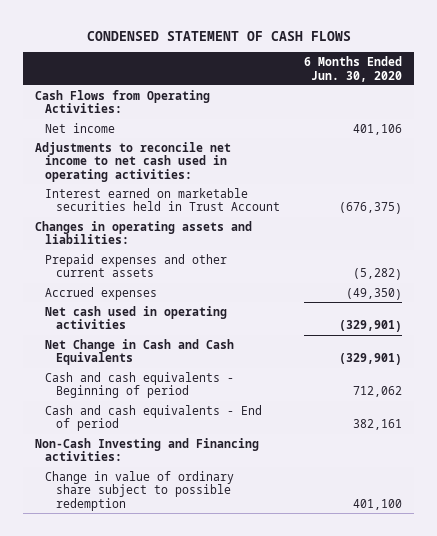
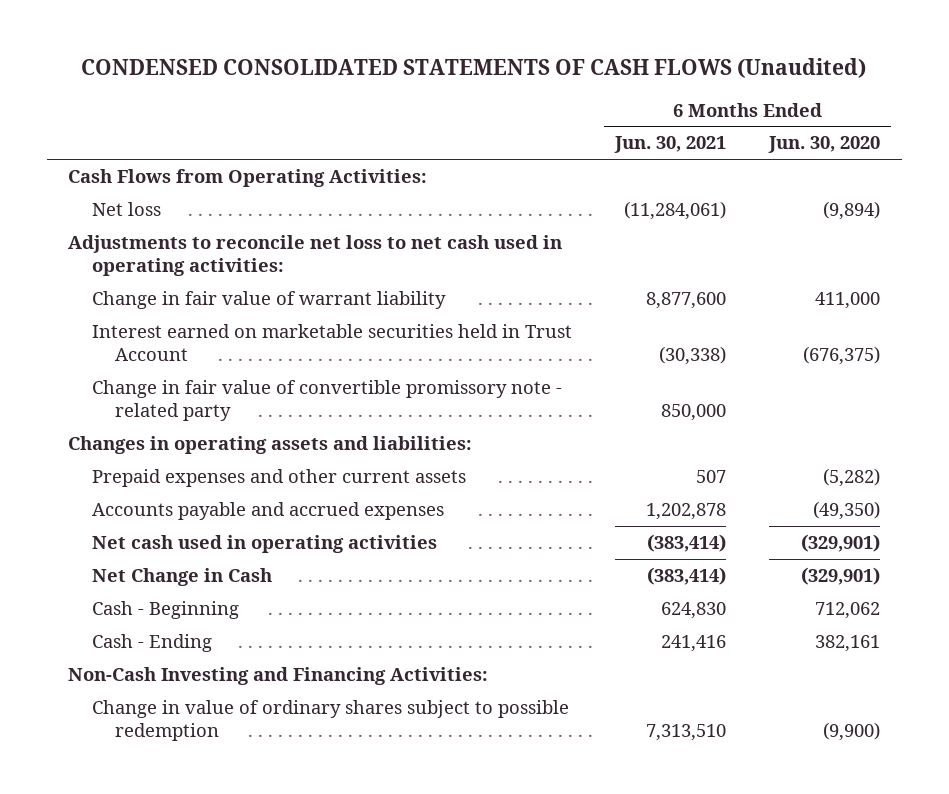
[86,30,351,41] CONDENSED STATEMENT OF CASH FLOWS -> [81,58,867,79] CONDENSED CONSOLIDATED STATEMENTS OF CASH FLOWS (Unaudited)
none -> [614,136,727,154] Jun. 30, 2021
[45,122,116,133] Net income -> [91,201,161,216] Net loss
[353,123,403,135] 401,106 -> [823,200,881,220] (9,894)
[35,141,232,182] Adjustments to reconcile net income to net cash used in operating activities: -> [68,234,563,277] Adjustments to reconcile net loss to net cash used in operating activities:
none -> [91,290,446,309] Change in fair value of warrant liability
none -> [91,379,562,422] Change in fair value of convertible promissory note - related party
[45,286,158,300] Accrued expenses -> [91,501,444,520] Accounts payable and accrued expenses
[45,338,235,366] Net Change in Cash and Cash Equivalents -> [91,567,272,586] Net Change in Cash
[45,371,235,399] Cash and cash equivalents - Beginning of period -> [91,600,239,619] Cash - Beginning
[45,404,263,432] Cash and cash equivalents - End of period -> [91,633,212,652] Cash - Ending
[35,437,260,462] Non-Cash Investing and Financing activities: -> [68,666,489,685] Non-Cash Investing and Financing Activities:
[45,470,235,511] Change in value of ordinary share subject to possible redemption -> [91,699,569,742] Change in value of ordinary shares subject to possible redemption
[353,498,403,510] 401,100 -> [823,722,881,742] (9,900)

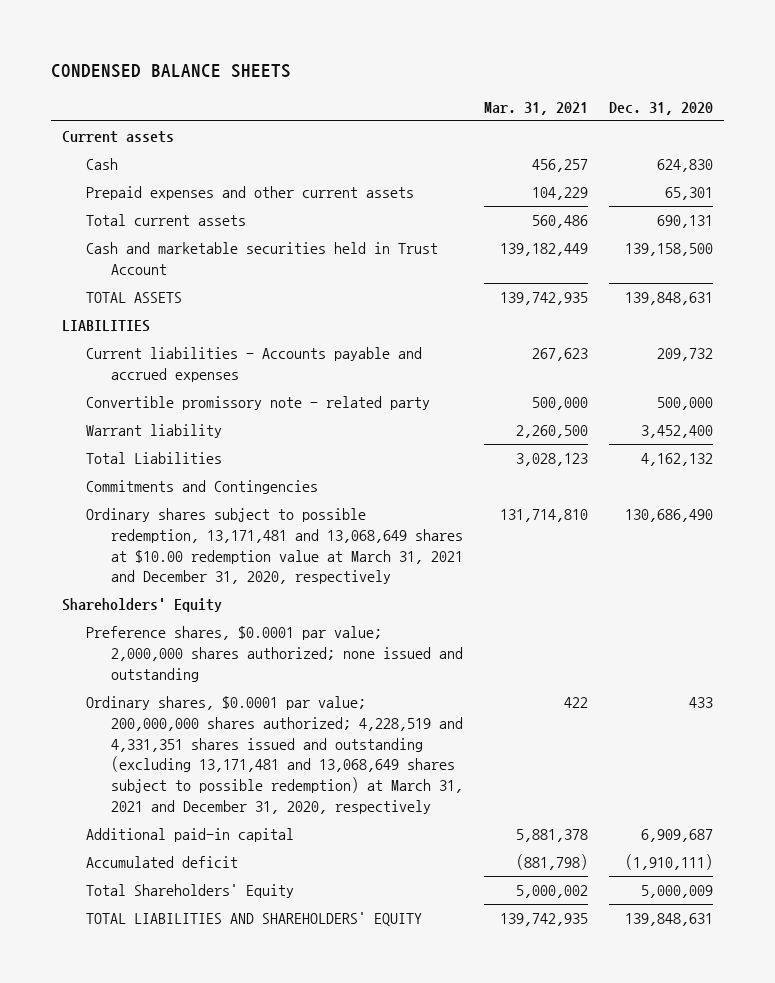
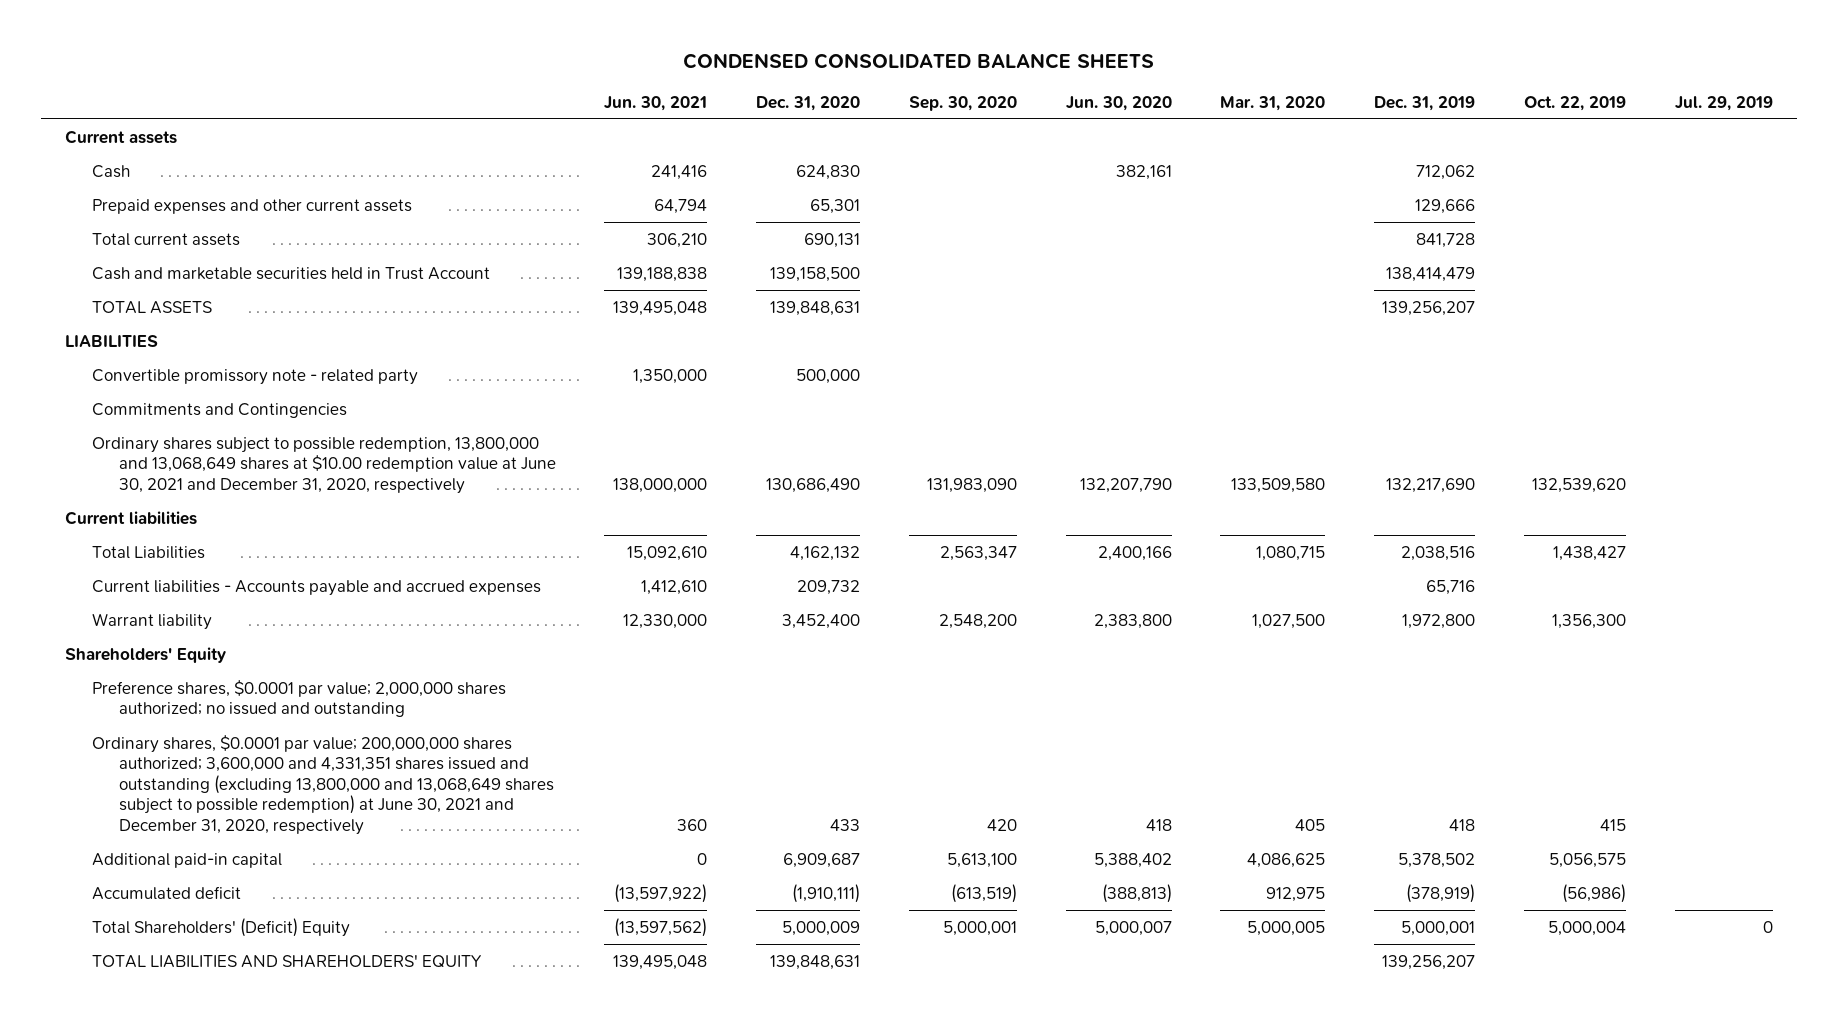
[51,64,292,79] CONDENSED BALANCE SHEETS -> [683,52,1155,69] CONDENSED CONSOLIDATED BALANCE SHEETS
[484,101,589,115] Mar. 31, 2021 -> none
none -> [604,95,708,111] Jun. 30, 2021
none -> [908,95,1017,111] Sep. 30, 2020
none -> [1065,95,1172,111] Jun. 30, 2020
none -> [1220,95,1326,111] Mar. 31, 2020
none -> [1374,95,1476,111] Dec. 31, 2019
none -> [1523,95,1626,111] Oct. 22, 2019
none -> [1674,95,1773,111] Jul. 29, 2019
[86,508,463,585] Ordinary shares subject to possible redemption, 13,171,481 and 13,068,649 shares at $10.00 redemption value at March 31, 2021 and December 31, 2020, respectively -> [92,436,556,494] Ordinary shares subject to possible redemption, 13,800,000 and 13,068,649 shares at $10.00 redemption value at June 30, 2021 and December 31, 2020, respectively
none -> [65,510,198,525] Current liabilities
[86,452,223,465] Total Liabilities -> [92,545,206,559] Total Liabilities
[86,347,423,382] Current liabilities - Accounts payable and accrued expenses -> [92,579,542,596] Current liabilities - Accounts payable and accrued expenses
[86,424,223,439] Warrant liability -> [92,612,213,630] Warrant liability
[86,626,463,682] Preference shares, $0.0001 par value; 2,000,000 shares authorized; none issued and outstanding -> [92,679,507,718] Preference shares, $0.0001 par value; 2,000,000 shares authorized; no issued and outstanding
[86,696,463,814] Ordinary shares, $0.0001 par value; 200,000,000 shares authorized; 4,228,519 and 4,331,351 shares issued and outstanding (excluding 13,171,481 and 13,068,649 shares subject to possible redemption) at March 31, 2021 and December 31, 2020, respectively -> [92,734,554,835] Ordinary shares, $0.0001 par value; 200,000,000 shares authorized; 3,600,000 and 4,331,351 shares issued and outstanding (excluding 13,800,000 and 13,068,649 shares subject to possible redemption) at June 30, 2021 and December 31, 2020, respectively
[86,884,295,899] Total Shareholders' Equity -> [92,917,351,937] Total Shareholders' (Deficit) Equity

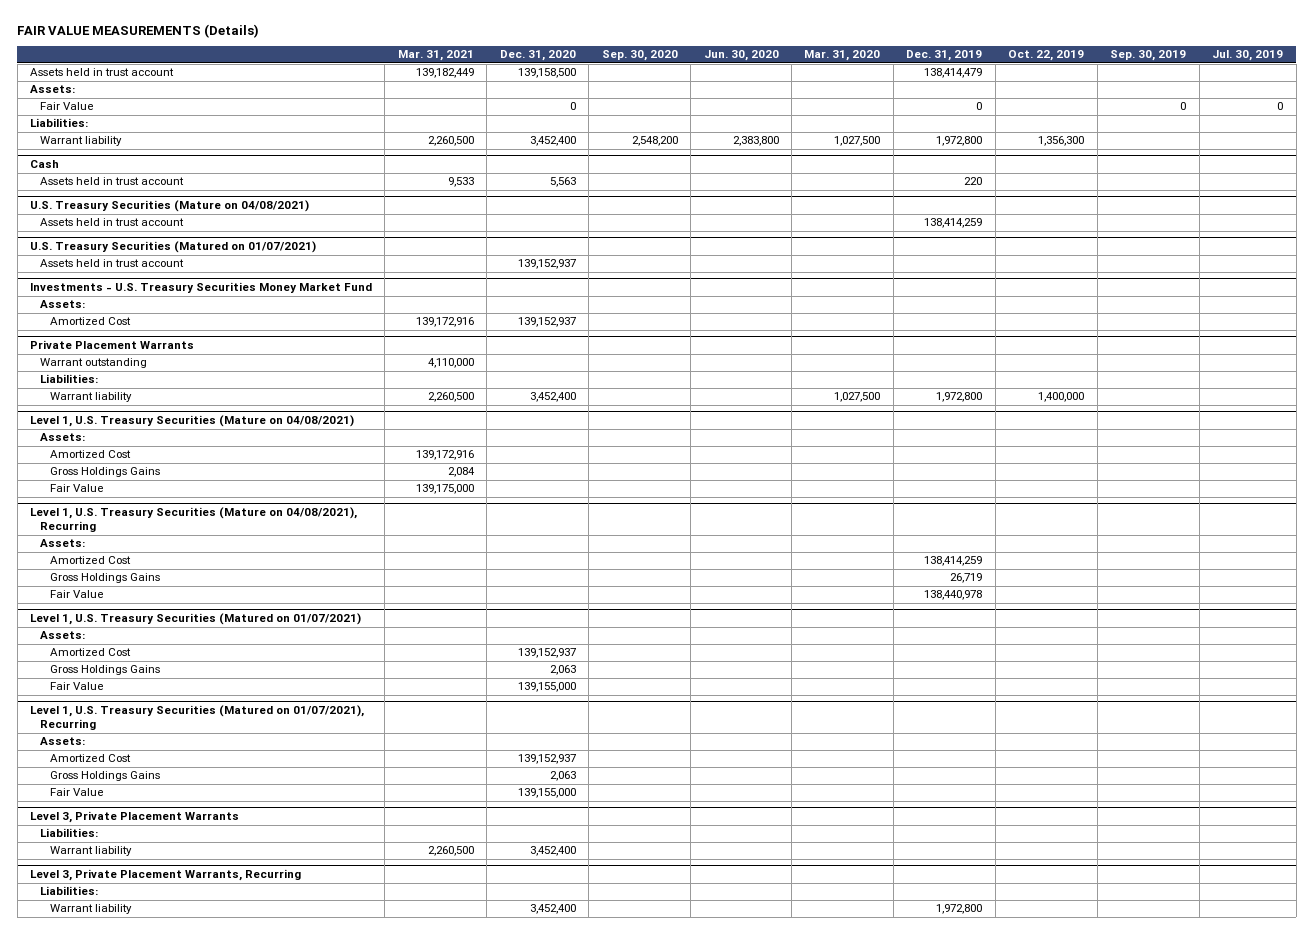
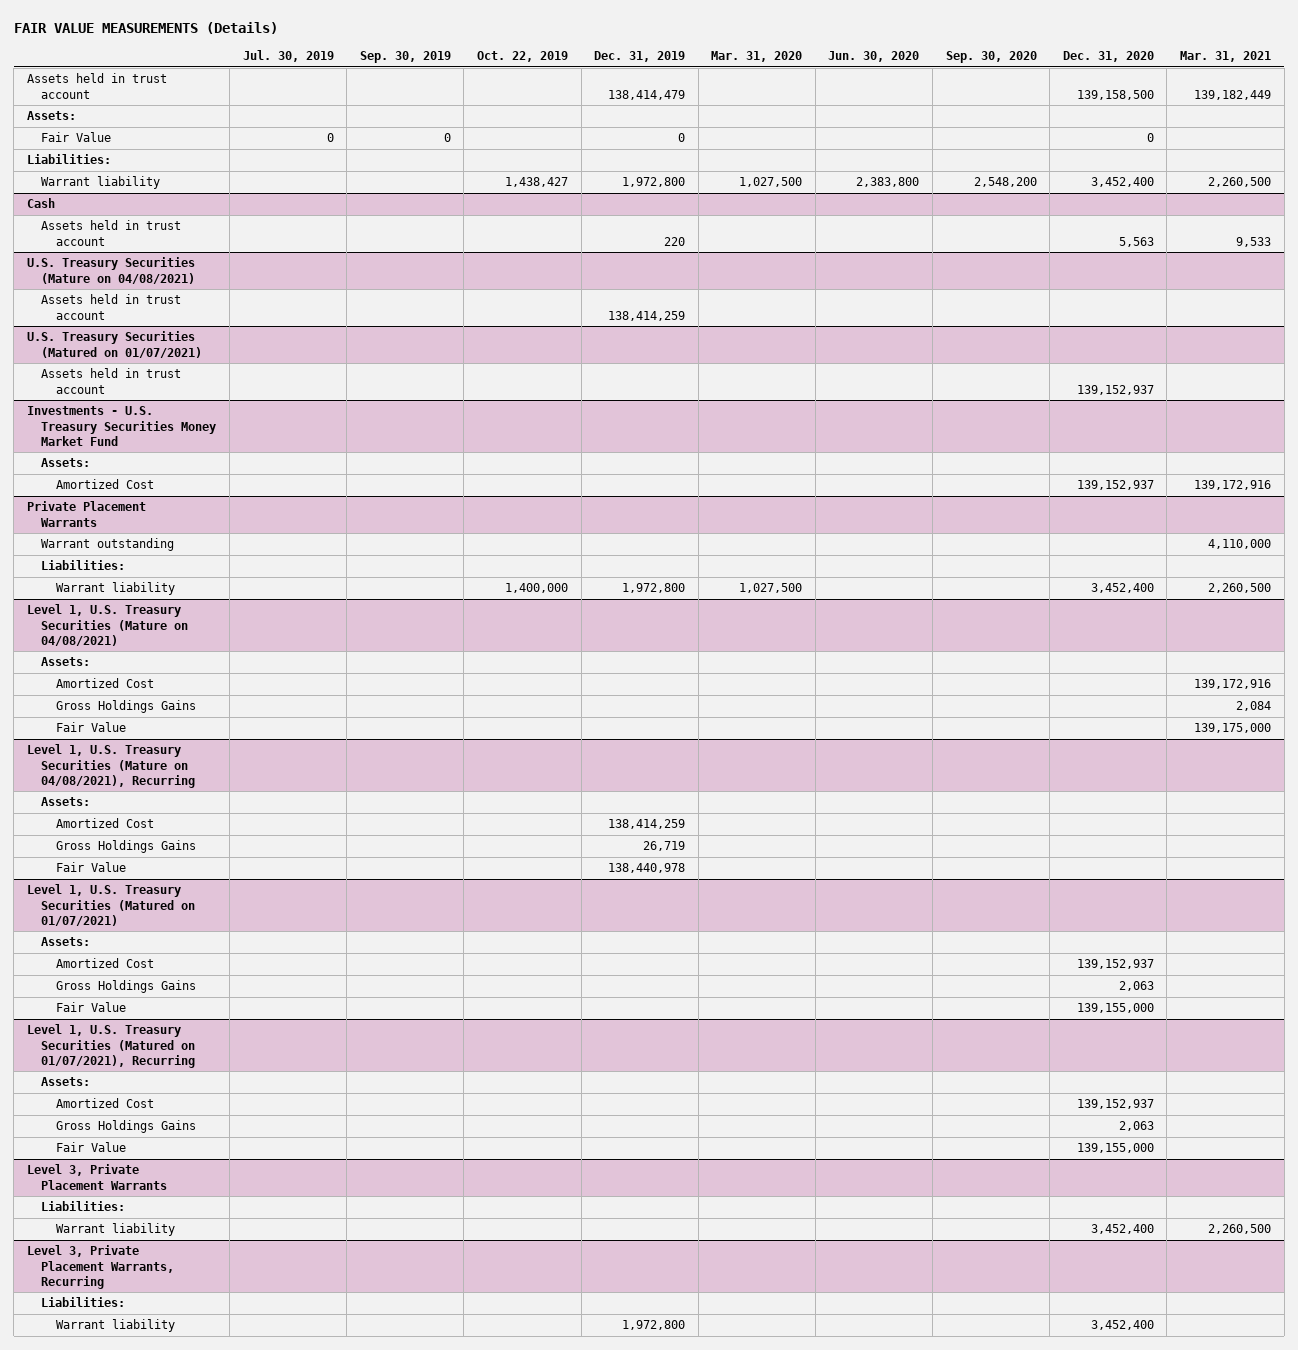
[1038,136,1085,147] 1,356,300 -> [504,177,568,188] 1,438,427

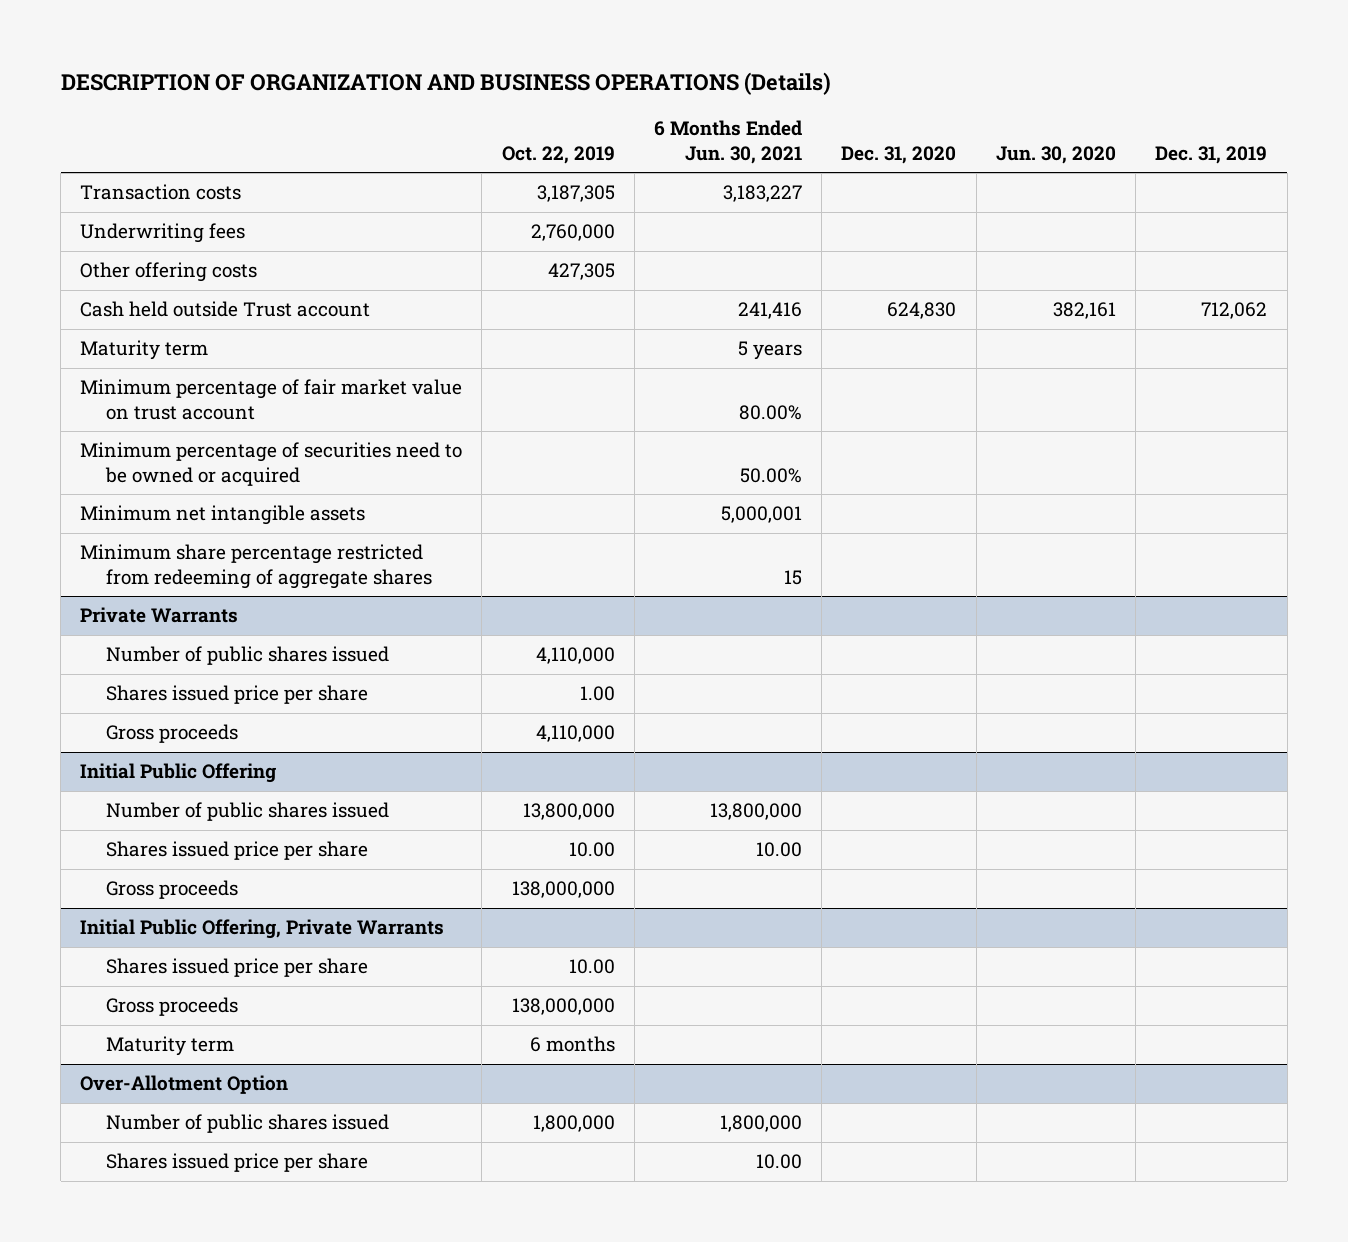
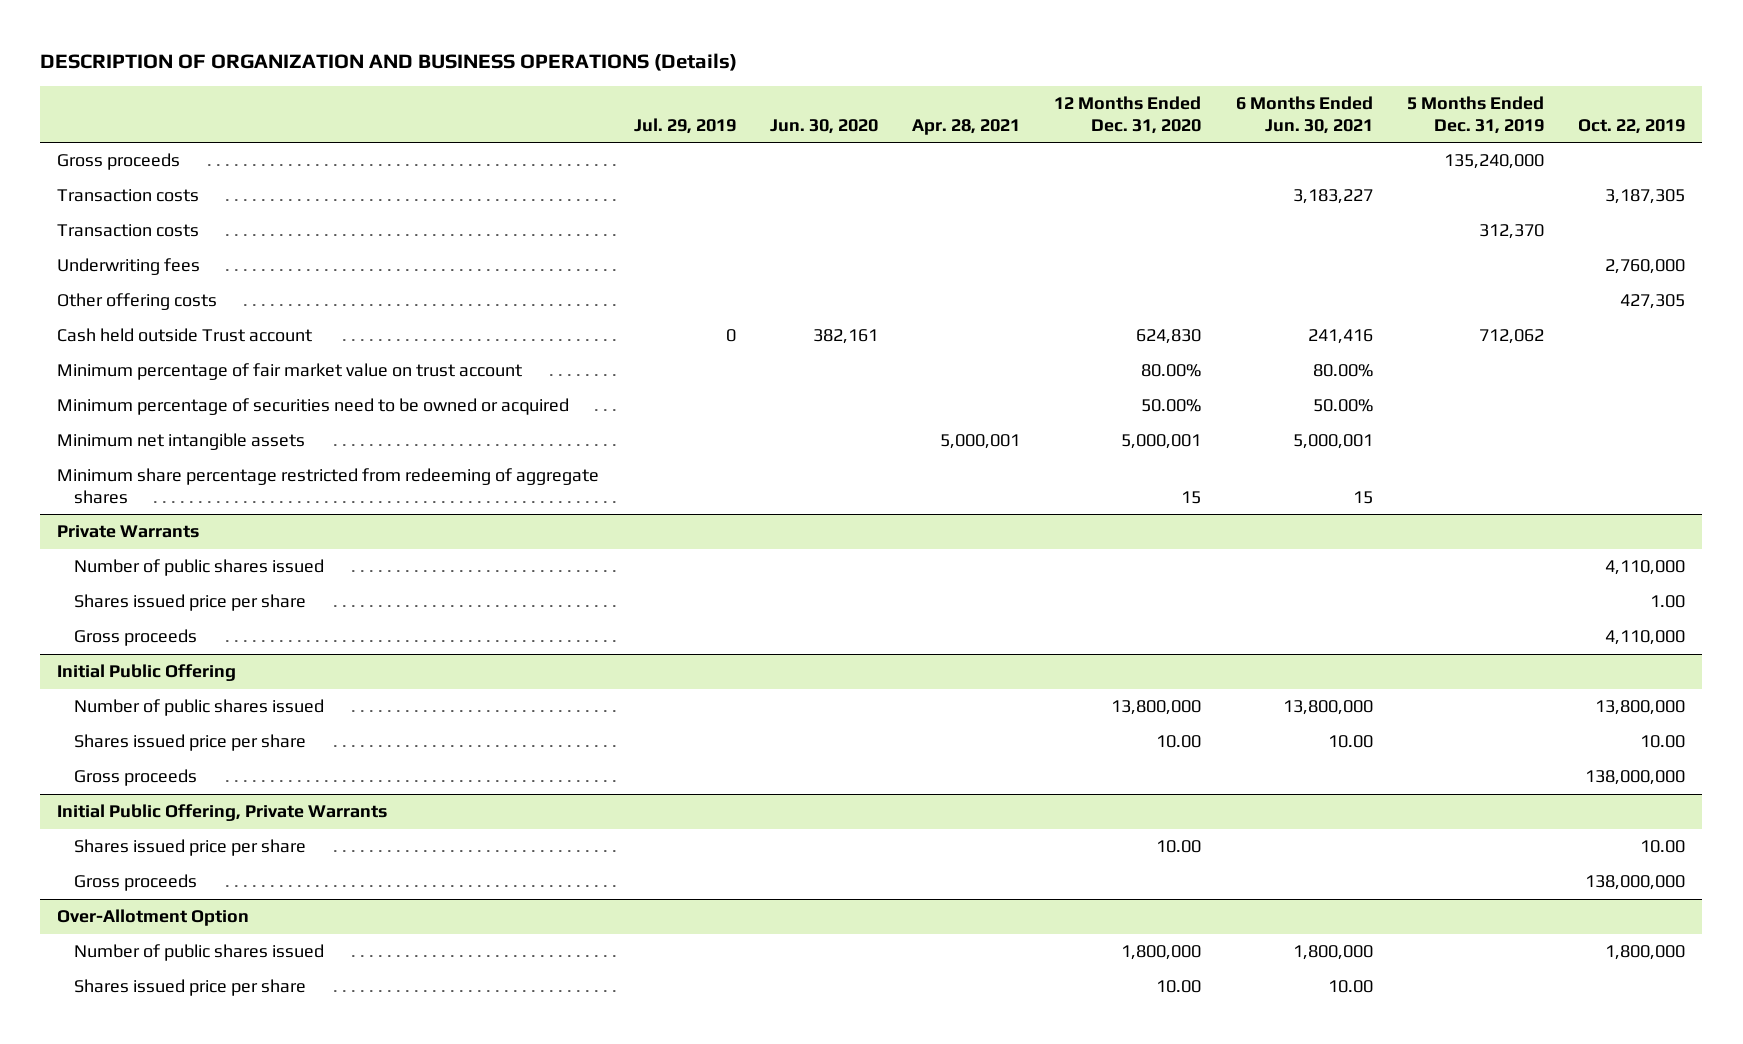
[841,145,957,164] Dec. 31, 2020 -> none
[1155,145,1268,164] Dec. 31, 2019 -> none
none -> [633,117,736,134] Jul. 29, 2019
none -> [912,118,1021,135] Apr. 28, 2021
none -> [1054,96,1202,134] 12 Months Ended Dec. 31, 2020
none -> [1406,96,1544,134] 5 Months Ended Dec. 31, 2019
none -> [57,153,181,171] Gross proceeds
none -> [57,224,200,238] Transaction costs
[80,340,209,361] Maturity term -> none
[105,1036,234,1057] Maturity term -> none

